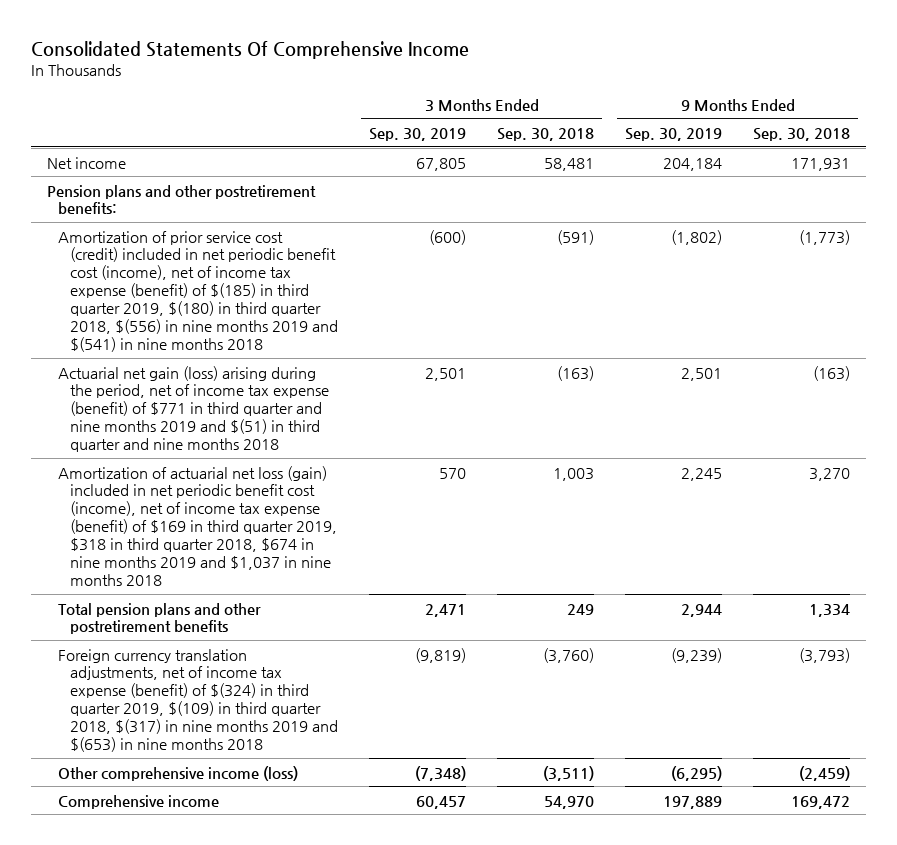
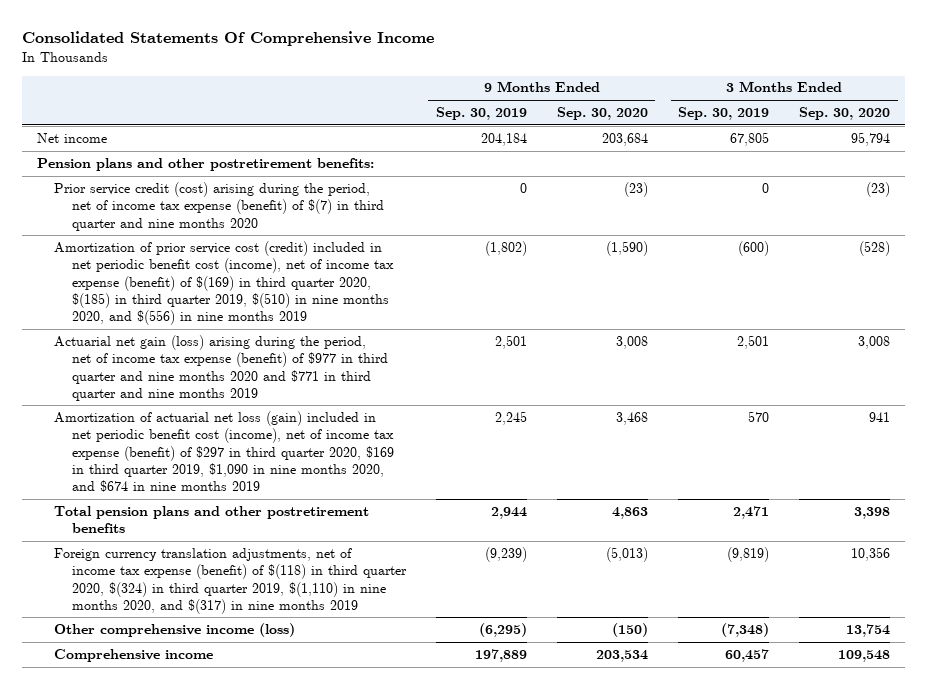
[497,128,595,142] Sep. 30, 2018 -> none
[753,128,851,142] Sep. 30, 2018 -> none
none -> [556,107,648,121] Sep. 30, 2020
none -> [799,107,891,121] Sep. 30, 2020
none -> [54,181,384,231] Prior service credit (cost) arising during the period, net of income tax expense (benefit) of $(7) in third quarter and nine months 2020
[58,230,338,353] Amortization of prior service cost (credit) included in net periodic benefit cost (income), net of income tax expense (benefit) of $(185) in third quarter 2019, $(180) in third quarter 2018, $(556) in nine months 2019 and $(541) in nine months 2018 -> [54,240,394,326] Amortization of prior service cost (credit) included in net periodic benefit cost (income), net of income tax expense (benefit) of $(169) in third quarter 2020, $(185) in third quarter 2019, $(510) in nine months 2020, and $(556) in nine months 2019
[58,365,329,453] Actuarial net gain (loss) arising during the period, net of income tax expense (benefit) of $771 in third quarter and nine months 2019 and $(51) in third quarter and nine months 2018 -> [54,334,388,401] Actuarial net gain (loss) arising during the period, net of income tax expense (benefit) of $977 in third quarter and nine months 2020 and $771 in third quarter and nine months 2019
[58,465,337,587] Amortization of actuarial net loss (gain) included in net periodic benefit cost (income), net of income tax expense (benefit) of $169 in third quarter 2019, $318 in third quarter 2018, $674 in nine months 2019 and $1,037 in nine months 2018 -> [54,410,394,493] Amortization of actuarial net loss (gain) included in net periodic benefit cost (income), net of income tax expense (benefit) of $297 in third quarter 2020, $169 in third quarter 2019, $1,090 in nine months 2020, and $674 in nine months 2019
[58,648,338,753] Foreign currency translation adjustments, net of income tax expense (benefit) of $(324) in third quarter 2019, $(109) in third quarter 2018, $(317) in nine months 2019 and $(653) in nine months 2018 -> [54,547,407,614] Foreign currency translation adjustments, net of income tax expense (benefit) of $(118) in third quarter 2020, $(324) in third quarter 2019, $(1,110) in nine months 2020, and $(317) in nine months 2019

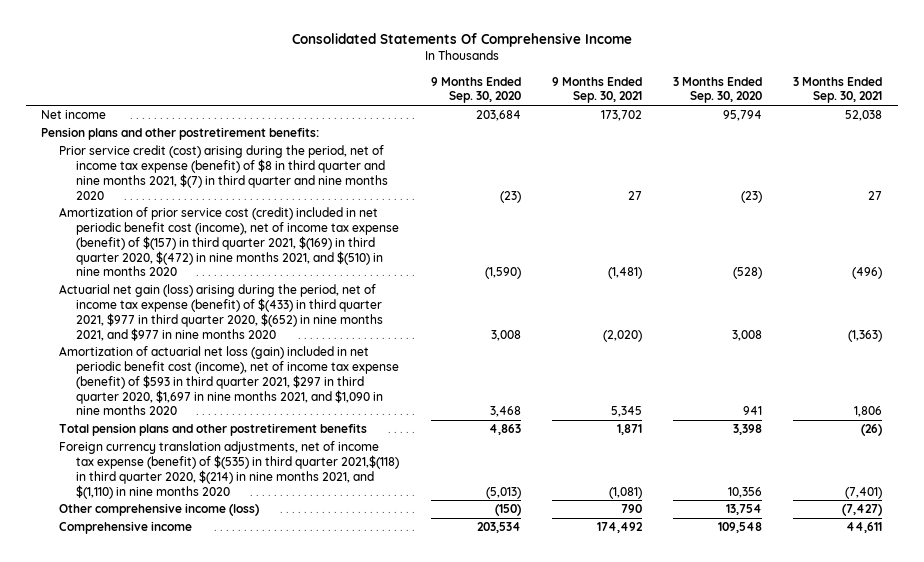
[435,107,527,121] Sep. 30, 2019 -> none
[678,107,770,121] Sep. 30, 2019 -> none
none -> [551,76,642,104] 9 Months Ended Sep. 30, 2021
none -> [793,76,883,104] 3 Months Ended Sep. 30, 2021
[54,181,384,231] Prior service credit (cost) arising during the period, net of income tax expense (benefit) of $(7) in third quarter and nine months 2020 -> [58,145,389,200] Prior service credit (cost) arising during the period, net of income tax expense (benefit) of $8 in third quarter and nine months 2021, $(7) in third quarter and nine months 2020
[54,240,394,326] Amortization of prior service cost (credit) included in net periodic benefit cost (income), net of income tax expense (benefit) of $(169) in third quarter 2020, $(185) in third quarter 2019, $(510) in nine months 2020, and $(556) in nine months 2019 -> [58,207,400,277] Amortization of prior service cost (credit) included in net periodic benefit cost (income), net of income tax expense (benefit) of $(157) in third quarter 2021, $(169) in third quarter 2020, $(472) in nine months 2021, and $(510) in nine months 2020
[54,334,388,401] Actuarial net gain (loss) arising during the period, net of income tax expense (benefit) of $977 in third quarter and nine months 2020 and $771 in third quarter and nine months 2019 -> [58,284,384,341] Actuarial net gain (loss) arising during the period, net of income tax expense (benefit) of $(433) in third quarter 2021, $977 in third quarter 2020, $(652) in nine months 2021, and $977 in nine months 2020
[54,410,394,493] Amortization of actuarial net loss (gain) included in net periodic benefit cost (income), net of income tax expense (benefit) of $297 in third quarter 2020, $169 in third quarter 2019, $1,090 in nine months 2020, and $674 in nine months 2019 -> [58,346,400,416] Amortization of actuarial net loss (gain) included in net periodic benefit cost (income), net of income tax expense (benefit) of $593 in third quarter 2021, $297 in third quarter 2020, $1,697 in nine months 2021, and $1,090 in nine months 2020
[54,547,407,614] Foreign currency translation adjustments, net of income tax expense (benefit) of $(118) in third quarter 2020, $(324) in third quarter 2019, $(1,110) in nine months 2020, and $(317) in nine months 2019 -> [58,441,400,499] Foreign currency translation adjustments, net of income tax expense (benefit) of $(535) in third quarter 2021,$(118) in third quarter 2020, $(214) in nine months 2021, and $(1,110) in nine months 2020

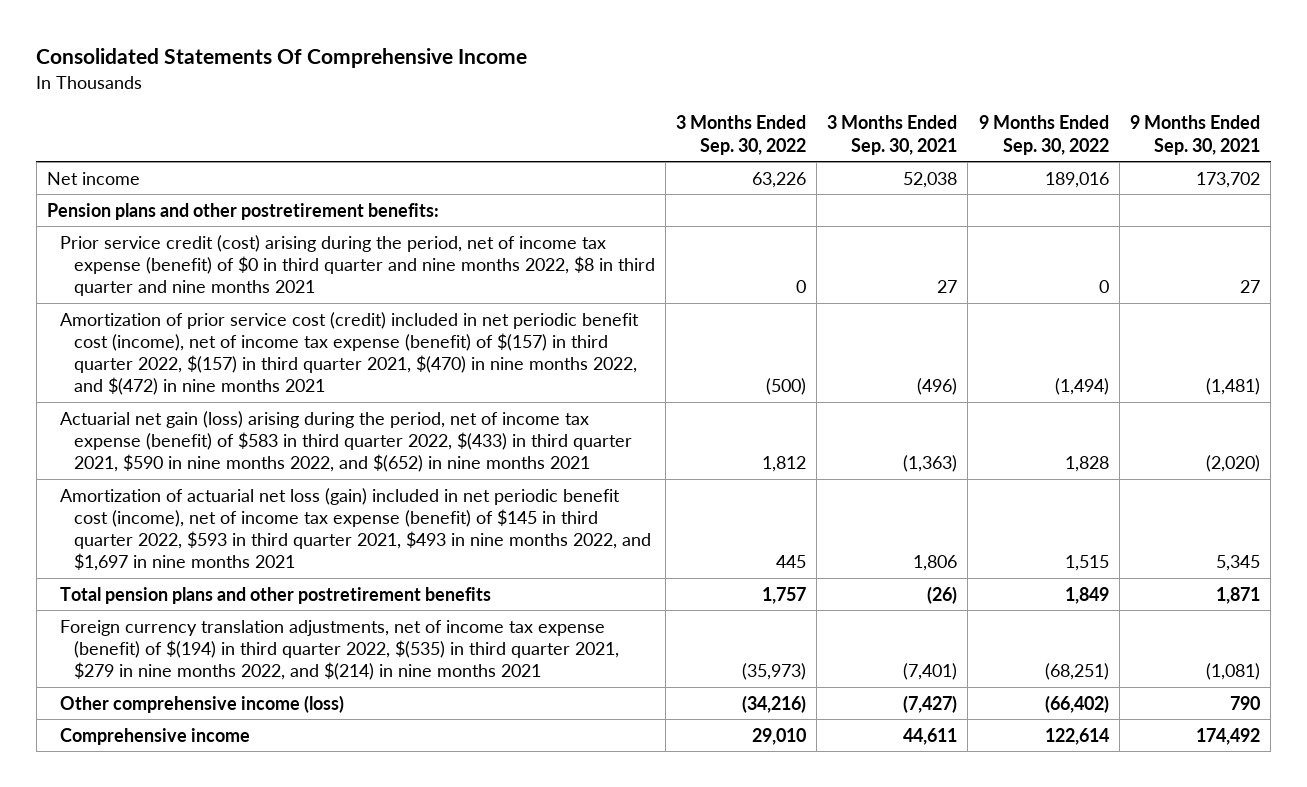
[430,76,521,104] 9 Months Ended Sep. 30, 2020 -> none
[673,76,763,104] 3 Months Ended Sep. 30, 2020 -> none
none -> [675,115,806,155] 3 Months Ended Sep. 30, 2022
none -> [978,115,1109,155] 9 Months Ended Sep. 30, 2022
[58,145,389,200] Prior service credit (cost) arising during the period, net of income tax expense (benefit) of $8 in third quarter and nine months 2021, $(7) in third quarter and nine months 2020 -> [60,234,655,297] Prior service credit (cost) arising during the period, net of income tax expense (benefit) of $0 in third quarter and nine months 2022, $8 in third quarter and nine months 2021
[58,207,400,277] Amortization of prior service cost (credit) included in net periodic benefit cost (income), net of income tax expense (benefit) of $(157) in third quarter 2021, $(169) in third quarter 2020, $(472) in nine months 2021, and $(510) in nine months 2020 -> [60,311,640,396] Amortization of prior service cost (credit) included in net periodic benefit cost (income), net of income tax expense (benefit) of $(157) in third quarter 2022, $(157) in third quarter 2021, $(470) in nine months 2022, and $(472) in nine months 2021
[58,284,384,341] Actuarial net gain (loss) arising during the period, net of income tax expense (benefit) of $(433) in third quarter 2021, $977 in third quarter 2020, $(652) in nine months 2021, and $977 in nine months 2020 -> [60,410,632,473] Actuarial net gain (loss) arising during the period, net of income tax expense (benefit) of $583 in third quarter 2022, $(433) in third quarter 2021, $590 in nine months 2022, and $(652) in nine months 2021
[58,346,400,416] Amortization of actuarial net loss (gain) included in net periodic benefit cost (income), net of income tax expense (benefit) of $593 in third quarter 2021, $297 in third quarter 2020, $1,697 in nine months 2021, and $1,090 in nine months 2020 -> [60,487,651,572] Amortization of actuarial net loss (gain) included in net periodic benefit cost (income), net of income tax expense (benefit) of $145 in third quarter 2022, $593 in third quarter 2021, $493 in nine months 2022, and $1,697 in nine months 2021
[58,441,400,499] Foreign currency translation adjustments, net of income tax expense (benefit) of $(535) in third quarter 2021,$(118) in third quarter 2020, $(214) in nine months 2021, and $(1,110) in nine months 2020 -> [60,619,619,681] Foreign currency translation adjustments, net of income tax expense (benefit) of $(194) in third quarter 2022, $(535) in third quarter 2021, $279 in nine months 2022, and $(214) in nine months 2021

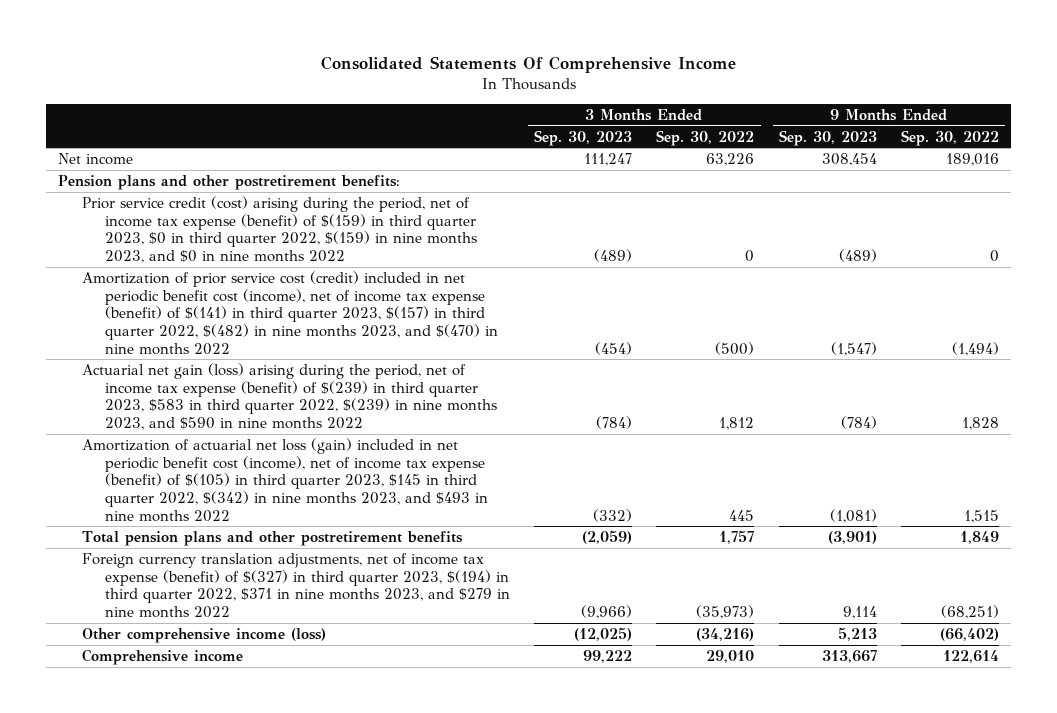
[827,115,958,155] 3 Months Ended Sep. 30, 2021 -> none
[1130,115,1261,155] 9 Months Ended Sep. 30, 2021 -> none
none -> [534,129,633,146] Sep. 30, 2023
none -> [778,129,877,146] Sep. 30, 2023
[60,234,655,297] Prior service credit (cost) arising during the period, net of income tax expense (benefit) of $0 in third quarter and nine months 2022, $8 in third quarter and nine months 2021 -> [81,195,477,263] Prior service credit (cost) arising during the period, net of income tax expense (benefit) of $(159) in third quarter 2023, $0 in third quarter 2022, $(159) in nine months 2023, and $0 in nine months 2022
[60,311,640,396] Amortization of prior service cost (credit) included in net periodic benefit cost (income), net of income tax expense (benefit) of $(157) in third quarter 2022, $(157) in third quarter 2021, $(470) in nine months 2022, and $(472) in nine months 2021 -> [81,270,498,355] Amortization of prior service cost (credit) included in net periodic benefit cost (income), net of income tax expense (benefit) of $(141) in third quarter 2023, $(157) in third quarter 2022, $(482) in nine months 2023, and $(470) in nine months 2022
[60,410,632,473] Actuarial net gain (loss) arising during the period, net of income tax expense (benefit) of $583 in third quarter 2022, $(433) in third quarter 2021, $590 in nine months 2022, and $(652) in nine months 2021 -> [81,362,497,430] Actuarial net gain (loss) arising during the period, net of income tax expense (benefit) of $(239) in third quarter 2023, $583 in third quarter 2022, $(239) in nine months 2023, and $590 in nine months 2022
[60,487,651,572] Amortization of actuarial net loss (gain) included in net periodic benefit cost (income), net of income tax expense (benefit) of $145 in third quarter 2022, $593 in third quarter 2021, $493 in nine months 2022, and $1,697 in nine months 2021 -> [81,437,488,522] Amortization of actuarial net loss (gain) included in net periodic benefit cost (income), net of income tax expense (benefit) of $(105) in third quarter 2023, $145 in third quarter 2022, $(342) in nine months 2023, and $493 in nine months 2022
[60,619,619,681] Foreign currency translation adjustments, net of income tax expense (benefit) of $(194) in third quarter 2022, $(535) in third quarter 2021, $279 in nine months 2022, and $(214) in nine months 2021 -> [81,552,510,618] Foreign currency translation adjustments, net of income tax expense (benefit) of $(327) in third quarter 2023, $(194) in third quarter 2022, $371 in nine months 2023, and $279 in nine months 2022

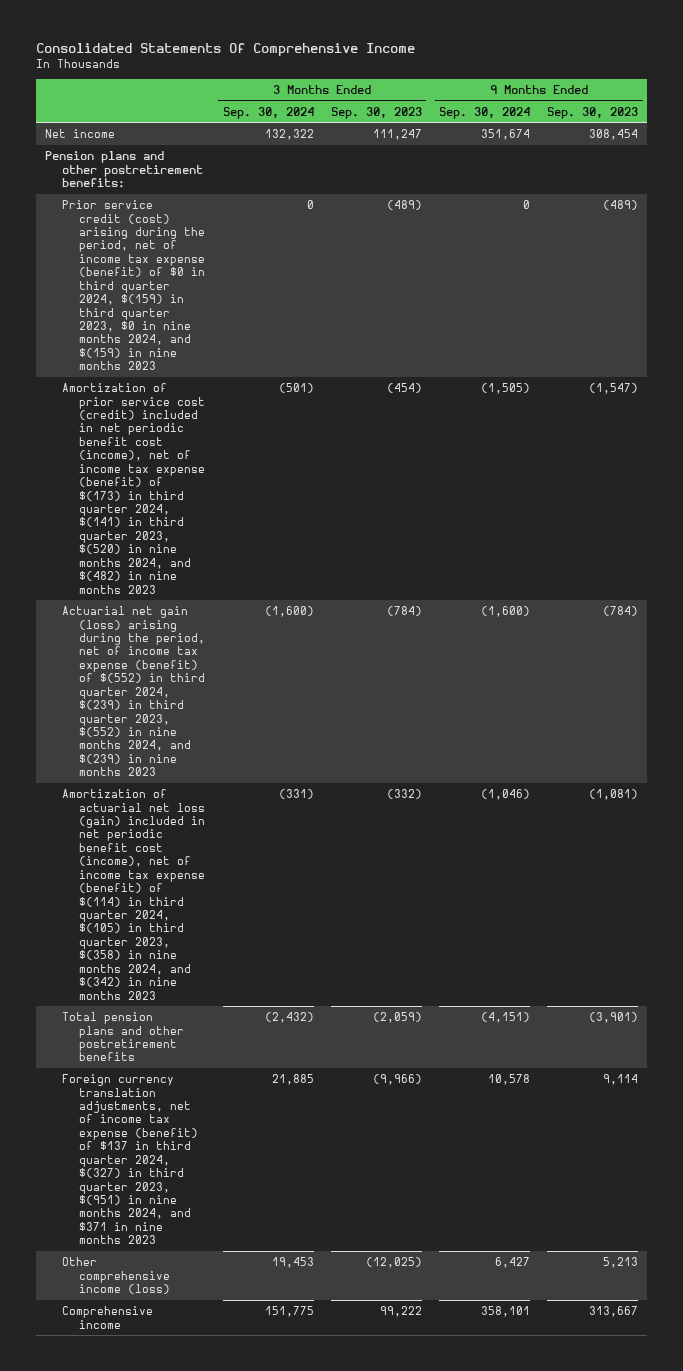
[656,129,755,146] Sep. 30, 2022 -> none
[901,129,1000,146] Sep. 30, 2022 -> none
none -> [222,106,314,119] Sep. 30, 2024
none -> [439,106,531,119] Sep. 30, 2024
[81,195,477,263] Prior service credit (cost) arising during the period, net of income tax expense (benefit) of $(159) in third quarter 2023, $0 in third quarter 2022, $(159) in nine months 2023, and $0 in nine months 2022 -> [61,200,206,371] Prior service credit (cost) arising during the period, net of income tax expense (benefit) of $0 in third quarter 2024, $(159) in third quarter 2023, $0 in nine months 2024, and $(159) in nine months 2023
[81,270,498,355] Amortization of prior service cost (credit) included in net periodic benefit cost (income), net of income tax expense (benefit) of $(141) in third quarter 2023, $(157) in third quarter 2022, $(482) in nine months 2023, and $(470) in nine months 2022 -> [61,383,206,594] Amortization of prior service cost (credit) included in net periodic benefit cost (income), net of income tax expense (benefit) of $(173) in third quarter 2024, $(141) in third quarter 2023, $(520) in nine months 2024, and $(482) in nine months 2023
[81,362,497,430] Actuarial net gain (loss) arising during the period, net of income tax expense (benefit) of $(239) in third quarter 2023, $583 in third quarter 2022, $(239) in nine months 2023, and $590 in nine months 2022 -> [61,606,206,777] Actuarial net gain (loss) arising during the period, net of income tax expense (benefit) of $(552) in third quarter 2024, $(239) in third quarter 2023, $(552) in nine months 2024, and $(239) in nine months 2023
[81,437,488,522] Amortization of actuarial net loss (gain) included in net periodic benefit cost (income), net of income tax expense (benefit) of $(105) in third quarter 2023, $145 in third quarter 2022, $(342) in nine months 2023, and $493 in nine months 2022 -> [61,789,206,1000] Amortization of actuarial net loss (gain) included in net periodic benefit cost (income), net of income tax expense (benefit) of $(114) in third quarter 2024, $(105) in third quarter 2023, $(358) in nine months 2024, and $(342) in nine months 2023
[81,552,510,618] Foreign currency translation adjustments, net of income tax expense (benefit) of $(327) in third quarter 2023, $(194) in third quarter 2022, $371 in nine months 2023, and $279 in nine months 2022 -> [61,1074,199,1245] Foreign currency translation adjustments, net of income tax expense (benefit) of $137 in third quarter 2024, $(327) in third quarter 2023, $(951) in nine months 2024, and $371 in nine months 2023

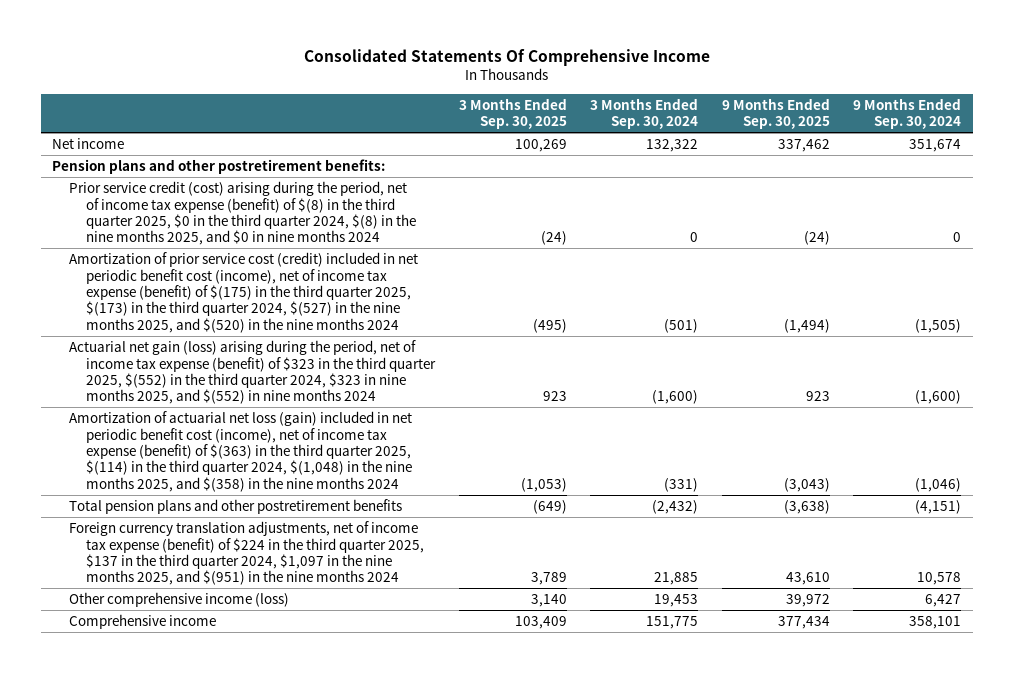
[330,106,422,119] Sep. 30, 2023 -> none
[547,106,639,119] Sep. 30, 2023 -> none
none -> [458,97,567,130] 3 Months Ended Sep. 30, 2025
none -> [721,97,830,130] 9 Months Ended Sep. 30, 2025
[61,200,206,371] Prior service credit (cost) arising during the period, net of income tax expense (benefit) of $0 in third quarter 2024, $(159) in third quarter 2023, $0 in nine months 2024, and $(159) in nine months 2023 -> [69,181,417,246] Prior service credit (cost) arising during the period, net of income tax expense (benefit) of $(8) in the third quarter 2025, $0 in the third quarter 2024, $(8) in the nine months 2025, and $0 in nine months 2024
[61,383,206,594] Amortization of prior service cost (credit) included in net periodic benefit cost (income), net of income tax expense (benefit) of $(173) in third quarter 2024, $(141) in third quarter 2023, $(520) in nine months 2024, and $(482) in nine months 2023 -> [69,252,419,333] Amortization of prior service cost (credit) included in net periodic benefit cost (income), net of income tax expense (benefit) of $(175) in the third quarter 2025, $(173) in the third quarter 2024, $(527) in the nine months 2025, and $(520) in the nine months 2024
[61,606,206,777] Actuarial net gain (loss) arising during the period, net of income tax expense (benefit) of $(552) in third quarter 2024, $(239) in third quarter 2023, $(552) in nine months 2024, and $(239) in nine months 2023 -> [69,340,437,405] Actuarial net gain (loss) arising during the period, net of income tax expense (benefit) of $323 in the third quarter 2025, $(552) in the third quarter 2024, $323 in nine months 2025, and $(552) in nine months 2024
[61,789,206,1000] Amortization of actuarial net loss (gain) included in net periodic benefit cost (income), net of income tax expense (benefit) of $(114) in third quarter 2024, $(105) in third quarter 2023, $(358) in nine months 2024, and $(342) in nine months 2023 -> [69,411,413,492] Amortization of actuarial net loss (gain) included in net periodic benefit cost (income), net of income tax expense (benefit) of $(363) in the third quarter 2025, $(114) in the third quarter 2024, $(1,048) in the nine months 2025, and $(358) in the nine months 2024
[61,1074,199,1245] Foreign currency translation adjustments, net of income tax expense (benefit) of $137 in third quarter 2024, $(327) in third quarter 2023, $(951) in nine months 2024, and $371 in nine months 2023 -> [69,521,425,586] Foreign currency translation adjustments, net of income tax expense (benefit) of $224 in the third quarter 2025, $137 in the third quarter 2024, $1,097 in the nine months 2025, and $(951) in the nine months 2024

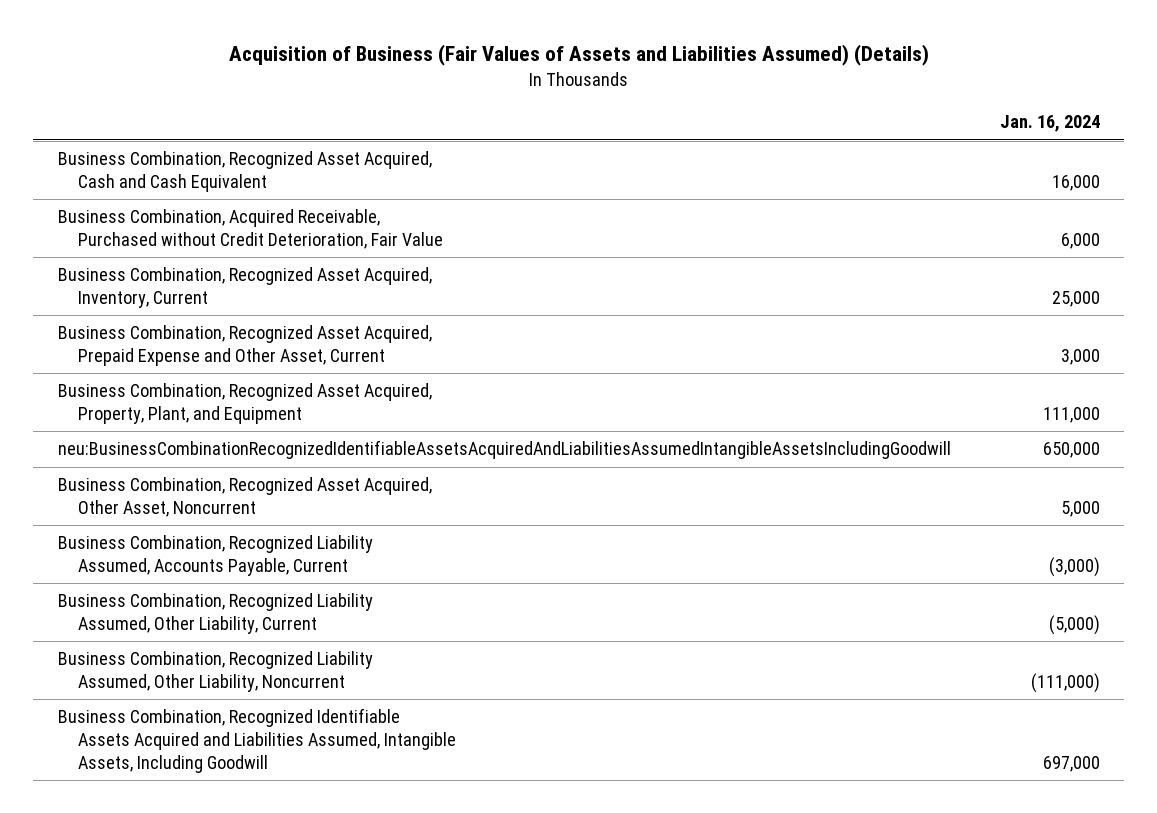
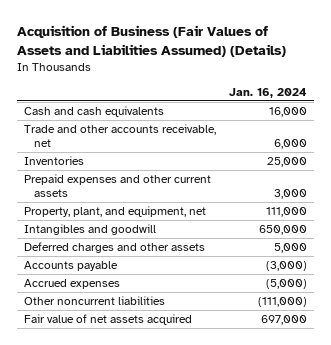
[57,151,432,192] Business Combination, Recognized Asset Acquired, Cash and Cash Equivalent -> [23,105,164,117] Cash and cash equivalents
[57,209,444,249] Business Combination, Acquired Receivable, Purchased without Credit Deterioration, Fair Value -> [23,123,216,148] Trade and other accounts receivable, net
[57,267,432,308] Business Combination, Recognized Asset Acquired, Inventory, Current -> [23,155,84,165] Inventories
[57,325,432,366] Business Combination, Recognized Asset Acquired, Prepaid Expense and Other Asset, Current -> [23,173,211,198] Prepaid expenses and other current assets
[57,383,432,424] Business Combination, Recognized Asset Acquired, Property, Plant, and Equipment -> [23,205,206,217] Property, plant, and equipment, net
[57,440,951,460] neu:BusinessCombinationRecognizedIdentifiableAssetsAcquiredAndLiabilitiesAssumedIntangibleAssetsIncludingGoodwill -> [23,223,156,235] Intangibles and goodwill
[57,477,432,517] Business Combination, Recognized Asset Acquired, Other Asset, Noncurrent -> [23,241,205,253] Deferred charges and other assets
[57,535,373,576] Business Combination, Recognized Liability Assumed, Accounts Payable, Current -> [23,260,118,271] Accounts payable
[57,593,373,634] Business Combination, Recognized Liability Assumed, Other Liability, Current -> [23,278,120,289] Accrued expenses
[57,651,373,692] Business Combination, Recognized Liability Assumed, Other Liability, Noncurrent -> [23,295,165,305] Other noncurrent liabilities
[57,708,457,773] Business Combination, Recognized Identifiable Assets Acquired and Liabilities Assumed, Intangible Assets, Including Goodwill -> [23,313,192,325] Fair value of net assets acquired

